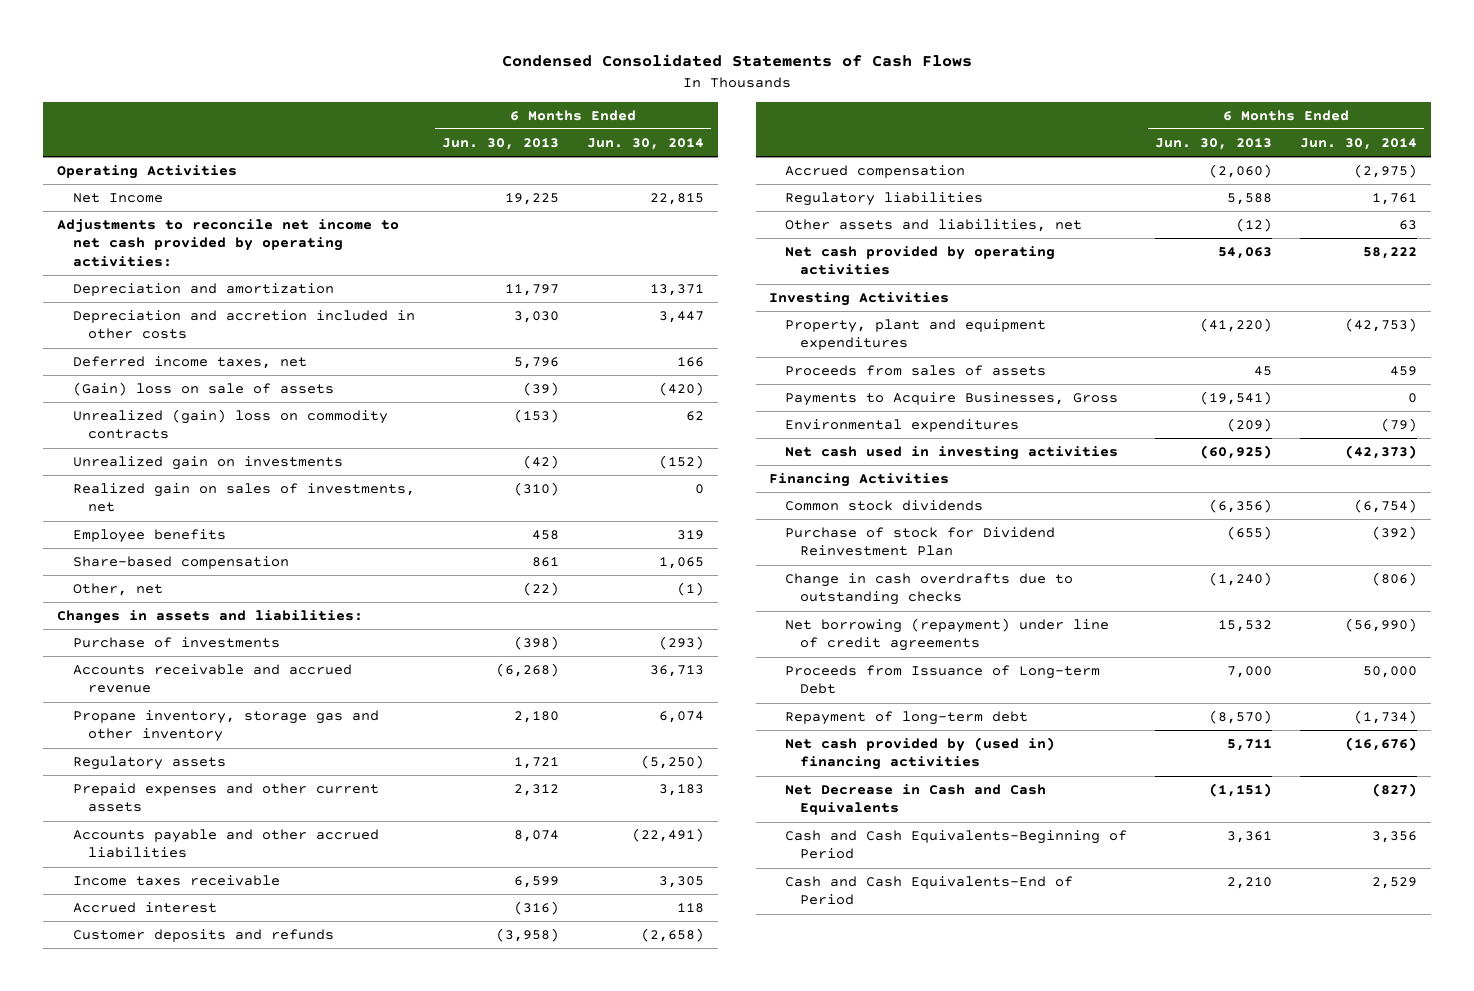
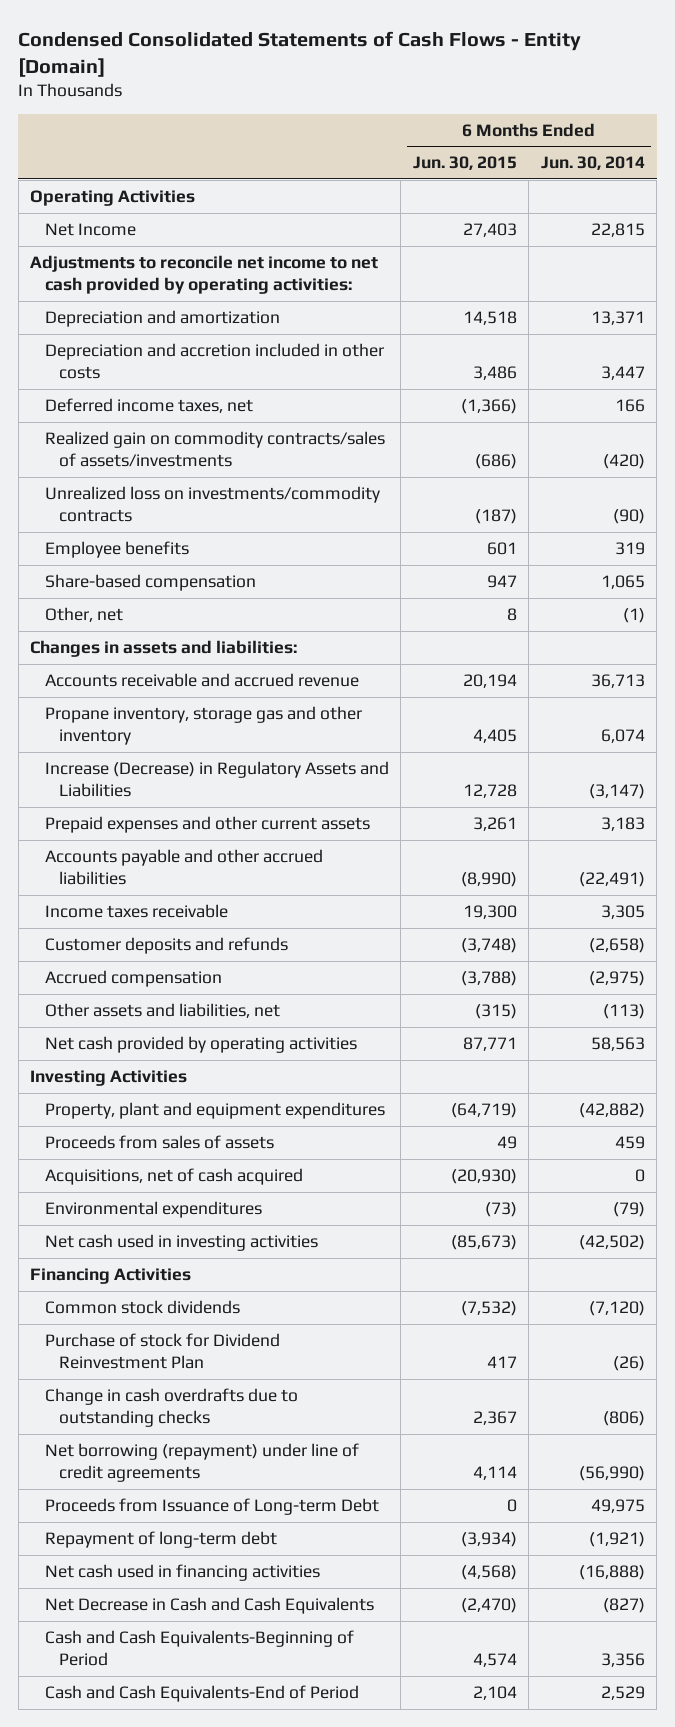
[501,54,972,68] Condensed Consolidated Statements of Cash Flows -> [18,30,582,77] Condensed Consolidated Statements of Cash Flows - Entity [Domain]
[442,138,560,151] Jun. 30, 2013 -> none
none -> [412,156,517,171] Jun. 30, 2015
[72,456,343,471] Unrealized gain on investments -> none
[72,483,415,513] Realized gain on sales of investments, net -> none
[72,382,334,397] (Gain) loss on sale of assets -> [44,430,385,468] Realized gain on commodity contracts/sales of assets/investments
[72,409,388,440] Unrealized (gain) loss on commodity contracts -> [44,485,380,523] Unrealized loss on investments/commodity contracts
[686,411,705,422] 62 -> [612,509,645,525] (90)
[72,637,280,649] Purchase of investments -> none
[72,756,226,771] Regulatory assets -> none
none -> [44,760,389,798] Increase (Decrease) in Regulatory Assets and Liabilities
[72,902,217,914] Accrued interest -> none
[784,192,983,207] Regulatory liabilities -> none
[1398,220,1417,231] 63 -> [602,1003,645,1019] (113)
[1362,247,1417,260] 58,222 -> [590,1036,645,1051] 58,563
[1344,318,1417,333] (42,753) -> [578,1102,645,1118] (42,882)
[784,392,1118,407] Payments to Acquire Businesses, Gross -> none
none -> [44,1167,303,1185] Acquisitions, net of cash acquired
[1344,445,1417,460] (42,373) -> [578,1234,645,1250] (42,502)
[1353,499,1417,514] (6,754) -> [588,1300,645,1316] (7,120)
[1371,526,1417,541] (392) -> [612,1356,645,1372] (26)
[1362,666,1417,679] 50,000 -> [590,1498,645,1513] 49,975
[1353,710,1417,725] (1,734) -> [588,1531,645,1547] (1,921)
[784,737,1055,771] Net cash provided by (used in) financing activities -> [44,1563,320,1581] Net cash used in financing activities
[1344,737,1417,752] (16,676) -> [578,1564,645,1580] (16,888)

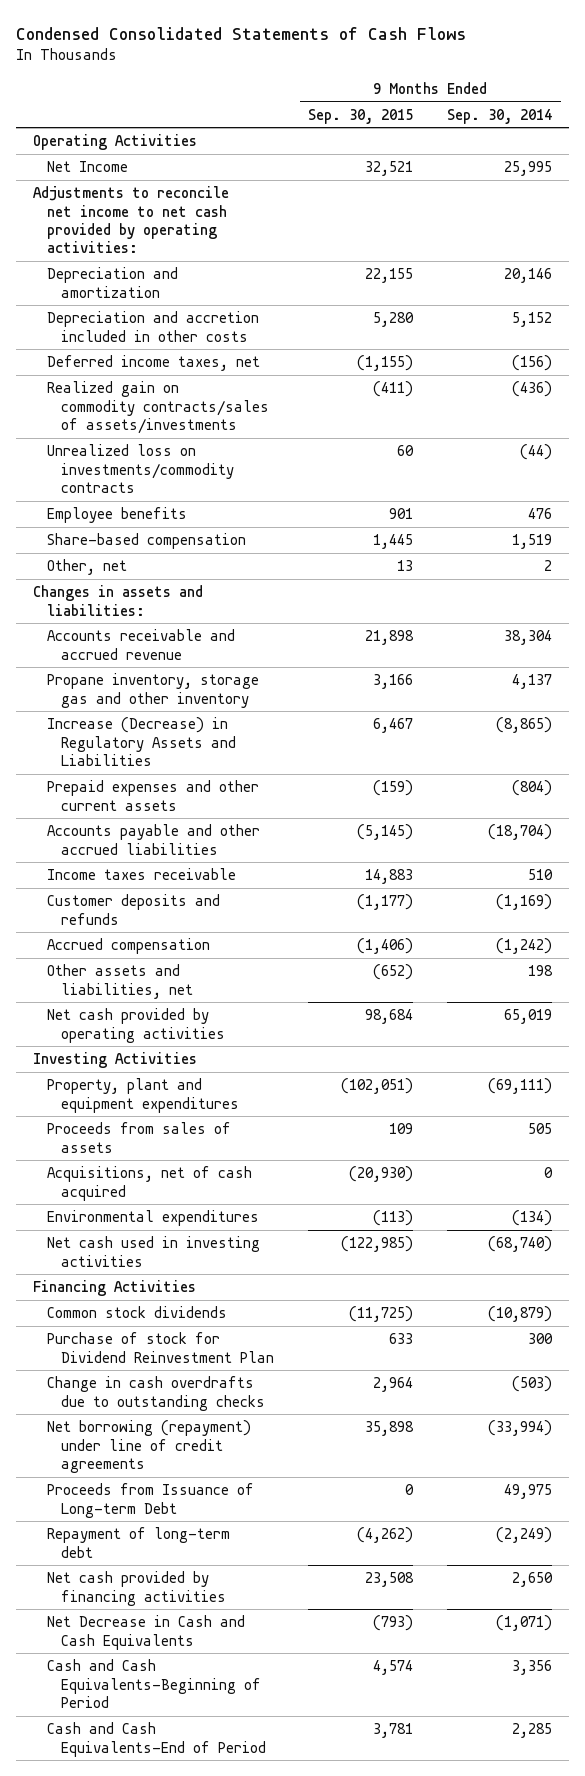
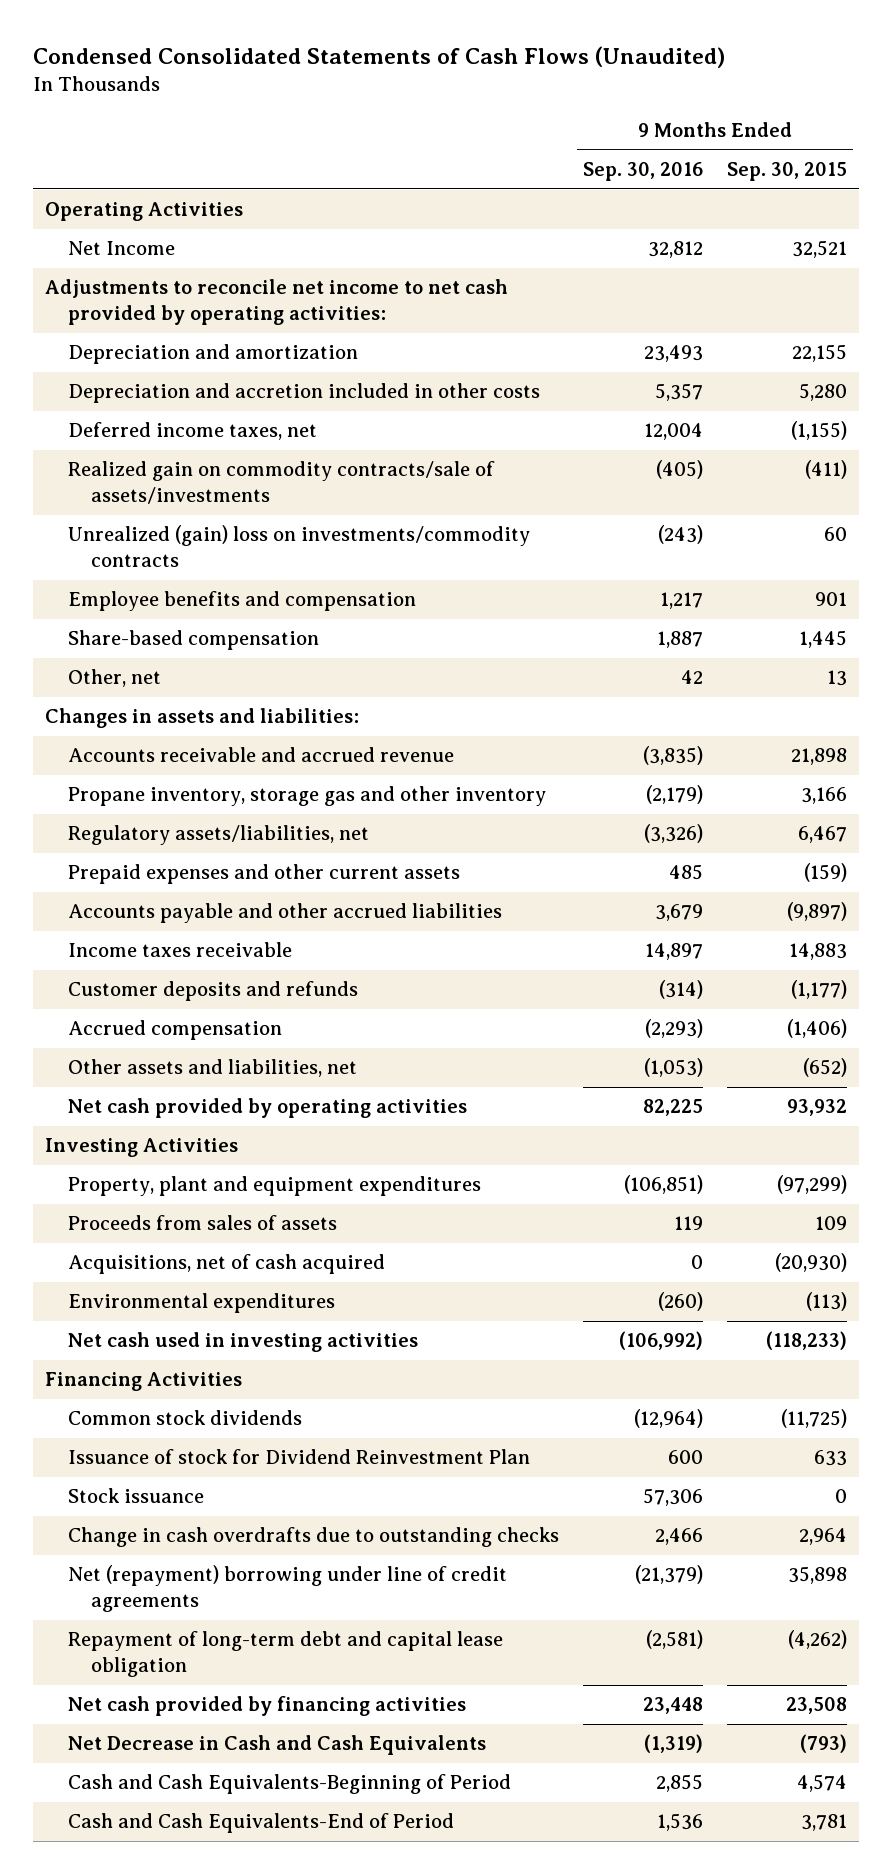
[16,26,467,40] Condensed Consolidated Statements of Cash Flows -> [33,46,726,69] Condensed Consolidated Statements of Cash Flows (Unaudited)
[447,108,553,124] Sep. 30, 2014 -> none
none -> [583,162,704,182] Sep. 30, 2016
[47,381,270,434] Realized gain on commodity contracts/sales of assets/investments -> [67,461,495,505] Realized gain on commodity contracts/sale of assets/investments
[47,444,235,493] Unrealized loss on investments/commodity contracts -> [67,525,530,568] Unrealized (gain) loss on investments/commodity contracts
[47,507,188,524] Employee benefits -> [67,591,416,612] Employee benefits and compensation
[47,717,237,766] Increase (Decrease) in Regulatory Assets and Liabilities -> [67,825,369,846] Regulatory assets/liabilities, net
[357,824,414,841] (5,145) -> [787,902,848,922] (9,897)
[365,1009,414,1025] 98,684 -> [787,1099,848,1117] 93,932
[341,1078,414,1095] (102,051) -> [777,1175,848,1195] (97,299)
[341,1236,414,1253] (122,985) -> [766,1331,848,1351] (118,233)
[47,1332,275,1363] Purchase of stock for Dividend Reinvestment Plan -> [67,1449,530,1465] Issuance of stock for Dividend Reinvestment Plan
none -> [67,1488,204,1504] Stock issuance
[47,1483,255,1518] Proceeds from Issuance of Long-term Debt -> none
[47,1420,252,1473] Net borrowing (repayment) under line of credit agreements -> [67,1565,507,1613] Net (repayment) borrowing under line of credit agreements
[47,1527,231,1558] Repayment of long-term debt -> [67,1631,503,1678] Repayment of long-term debt and capital lease obligation

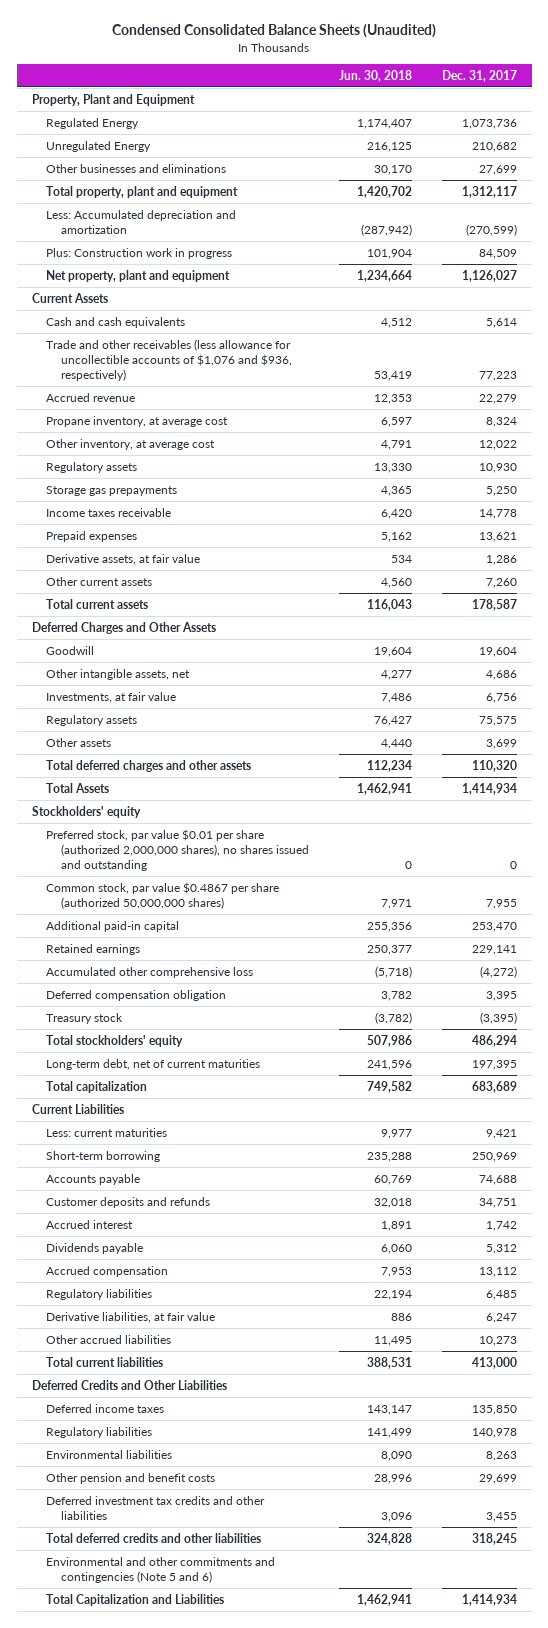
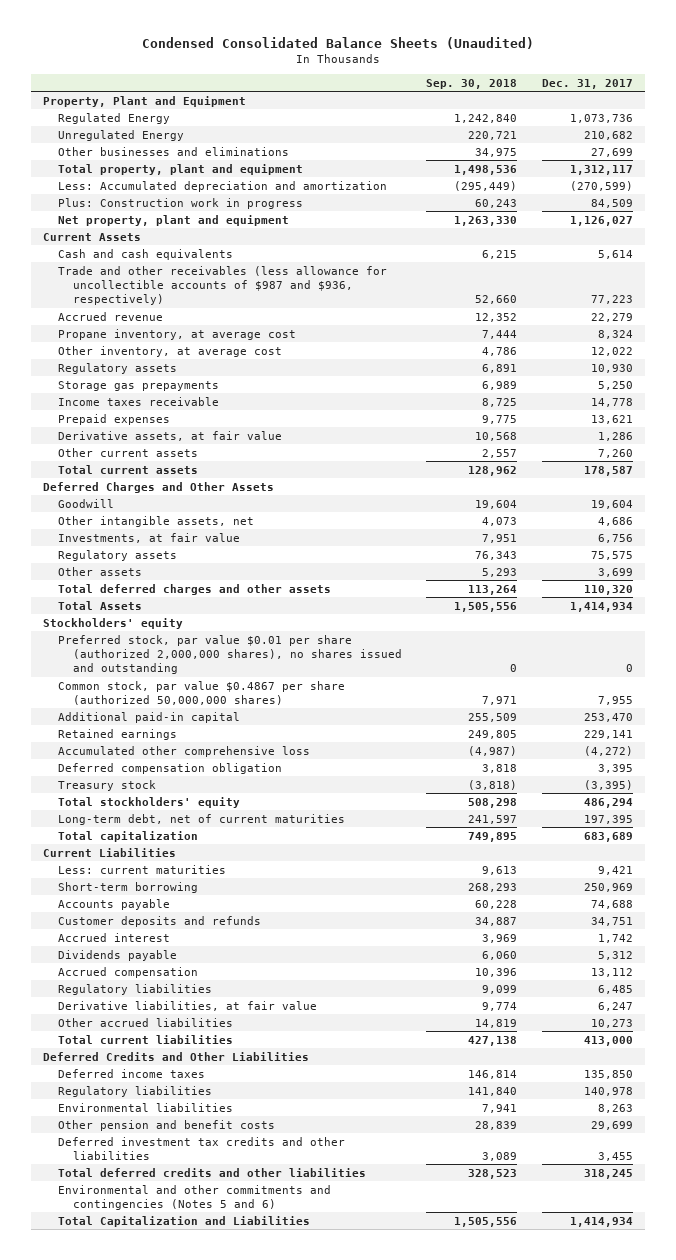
[338,69,412,82] Jun. 30, 2018 -> none
none -> [426,78,518,89] Sep. 30, 2018
[46,338,292,382] Trade and other receivables (less allowance for uncollectible accounts of $1,076 and $936, respectively) -> [58,265,388,306] Trade and other receivables (less allowance for uncollectible accounts of $987 and $936, respectively)
[46,1556,276,1583] Environmental and other commitments and contingencies (Note 5 and 6) -> [58,1184,332,1210] Environmental and other commitments and contingencies (Notes 5 and 6)

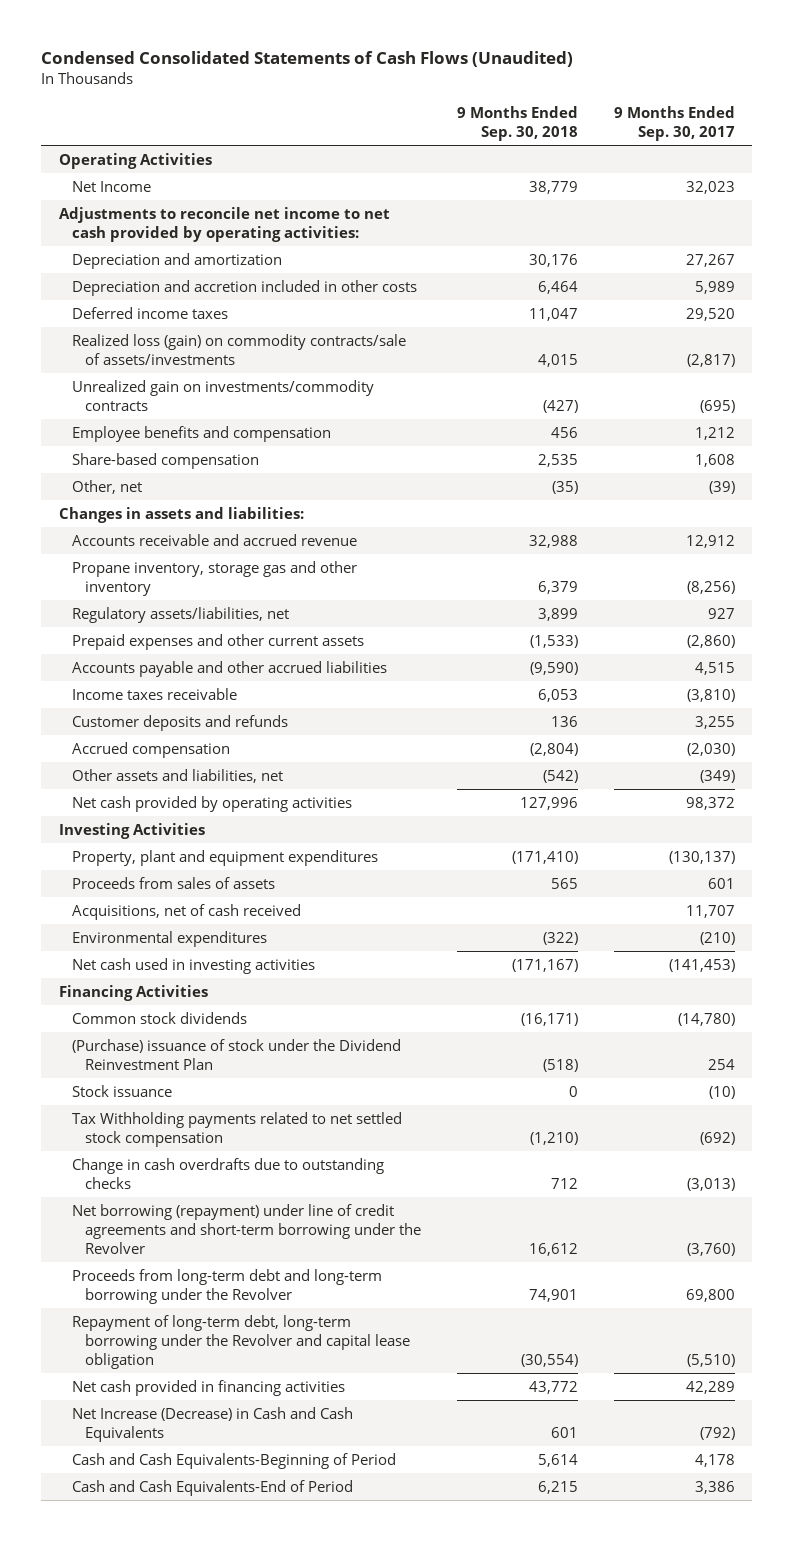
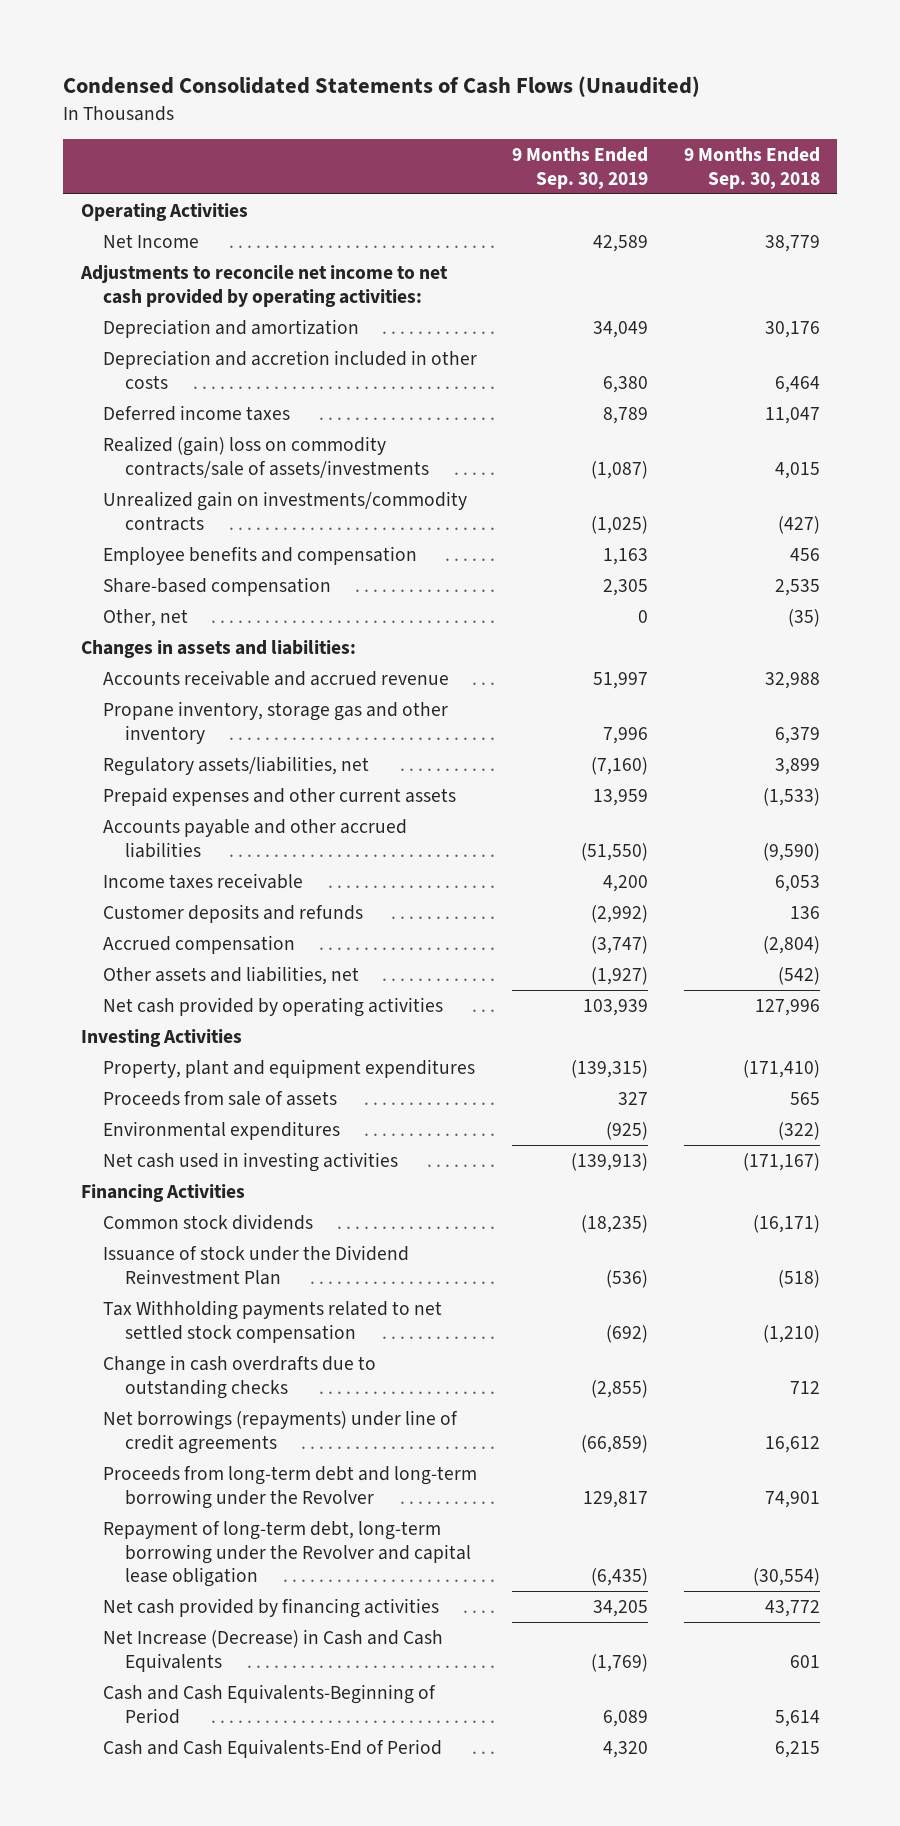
[613,105,735,141] 9 Months Ended Sep. 30, 2017 -> none
none -> [512,147,649,189] 9 Months Ended Sep. 30, 2019
[72,333,407,365] Realized loss (gain) on commodity contracts/sale of assets/investments -> [102,436,430,478] Realized (gain) loss on commodity contracts/sale of assets/investments
[72,903,302,920] Acquisitions, net of cash received -> none
[72,876,276,889] Proceeds from sales of assets -> [102,1091,337,1107] Proceeds from sale of assets
[72,1084,173,1097] Stock issuance -> none
[72,1038,402,1070] (Purchase) issuance of stock under the Dividend Reinvestment Plan -> [102,1245,409,1285] Issuance of stock under the Dividend Reinvestment Plan
[72,1203,422,1254] Net borrowing (repayment) under line of credit agreements and short-term borrowing under the Revolver -> [102,1410,458,1454] Net borrowings (repayments) under line of credit agreements
[72,1379,346,1396] Net cash provided in financing activities -> [102,1598,439,1619] Net cash provided by financing activities

